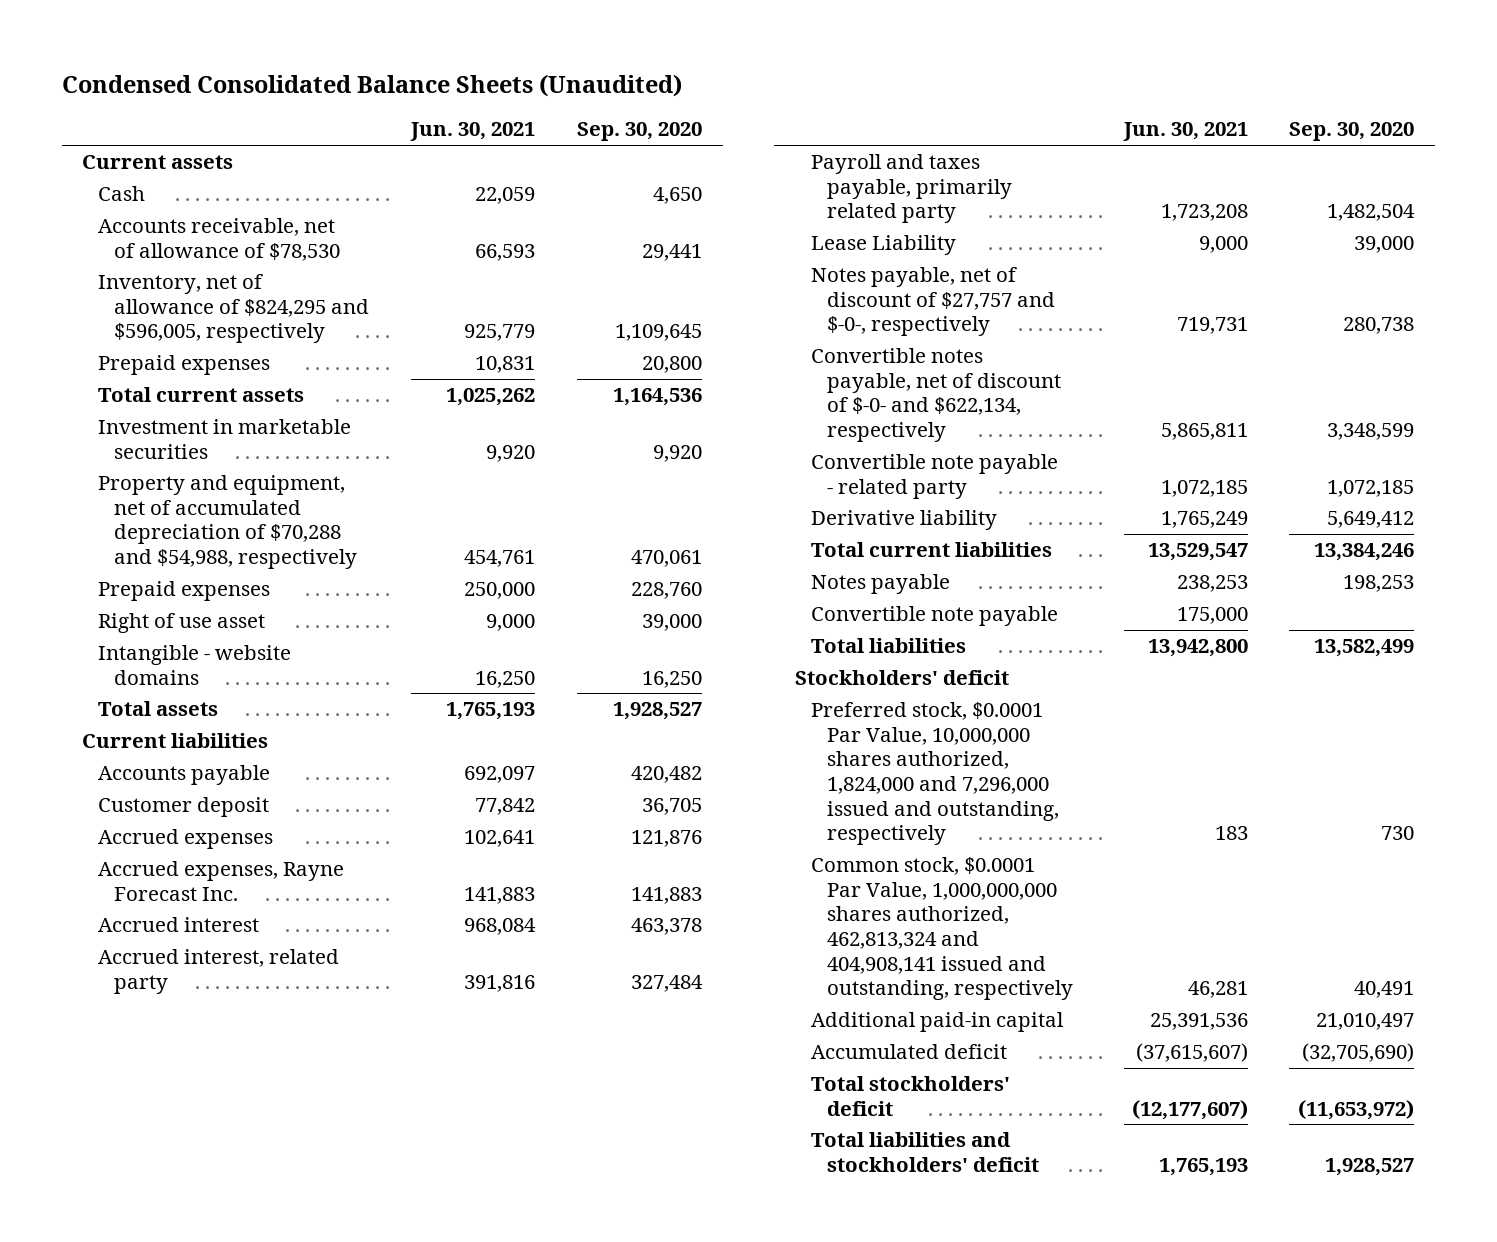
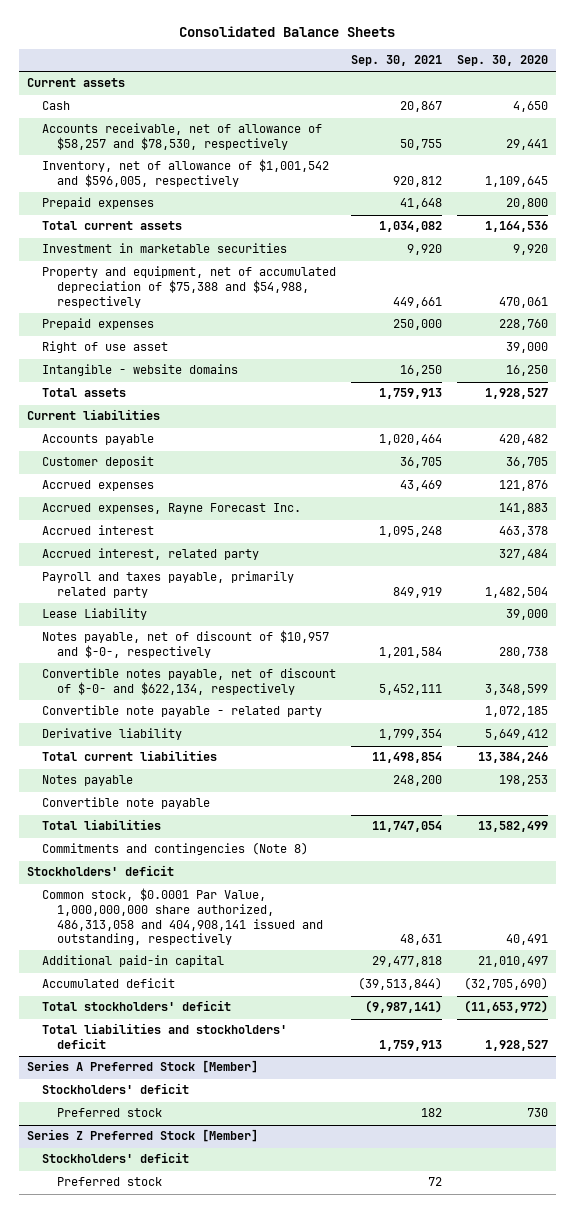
[61,73,682,97] Condensed Consolidated Balance Sheets (Unaudited) -> [179,26,396,38] Consolidated Balance Sheets
[410,122,536,142] Jun. 30, 2021 -> none
none -> [351,55,443,67] Sep. 30, 2021
[98,218,341,261] Accounts receivable, net of allowance of $78,530 -> [42,123,323,151] Accounts receivable, net of allowance of $58,257 and $78,530, respectively
[98,274,370,344] Inventory, net of allowance of $824,295 and $596,005, respectively -> [42,159,330,188] Inventory, net of allowance of $1,001,542 and $596,005, respectively
[98,475,358,569] Property and equipment, net of accumulated depreciation of $70,288 and $54,988, respectively -> [42,266,337,308] Property and equipment, net of accumulated depreciation of $75,388 and $54,988, respectively
[810,267,1055,337] Notes payable, net of discount of $27,757 and $-0-, respectively -> [42,630,330,659] Notes payable, net of discount of $10,957 and $-0-, respectively
none -> [42,842,309,856] Commitments and contingencies (Note 8)
[810,702,1059,846] Preferred stock, $0.0001 Par Value, 10,000,000 shares authorized, 1,824,000 and 7,296,000 issued and outstanding, respectively -> none
[810,857,1073,1001] Common stock, $0.0001 Par Value, 1,000,000,000 shares authorized, 462,813,324 and 404,908,141 issued and outstanding, respectively -> [42,888,324,946] Common stock, $0.0001 Par Value, 1,000,000,000 share authorized, 486,313,058 and 404,908,141 issued and outstanding, respectively
none -> [26,1060,258,1074] Series A Preferred Stock [Member]
none -> [42,1083,190,1095] Stockholders' deficit
none -> [57,1108,163,1118] Preferred stock
none -> [26,1129,258,1143] Series Z Preferred Stock [Member]
none -> [42,1152,190,1164] Stockholders' deficit
none -> [57,1177,163,1187] Preferred stock

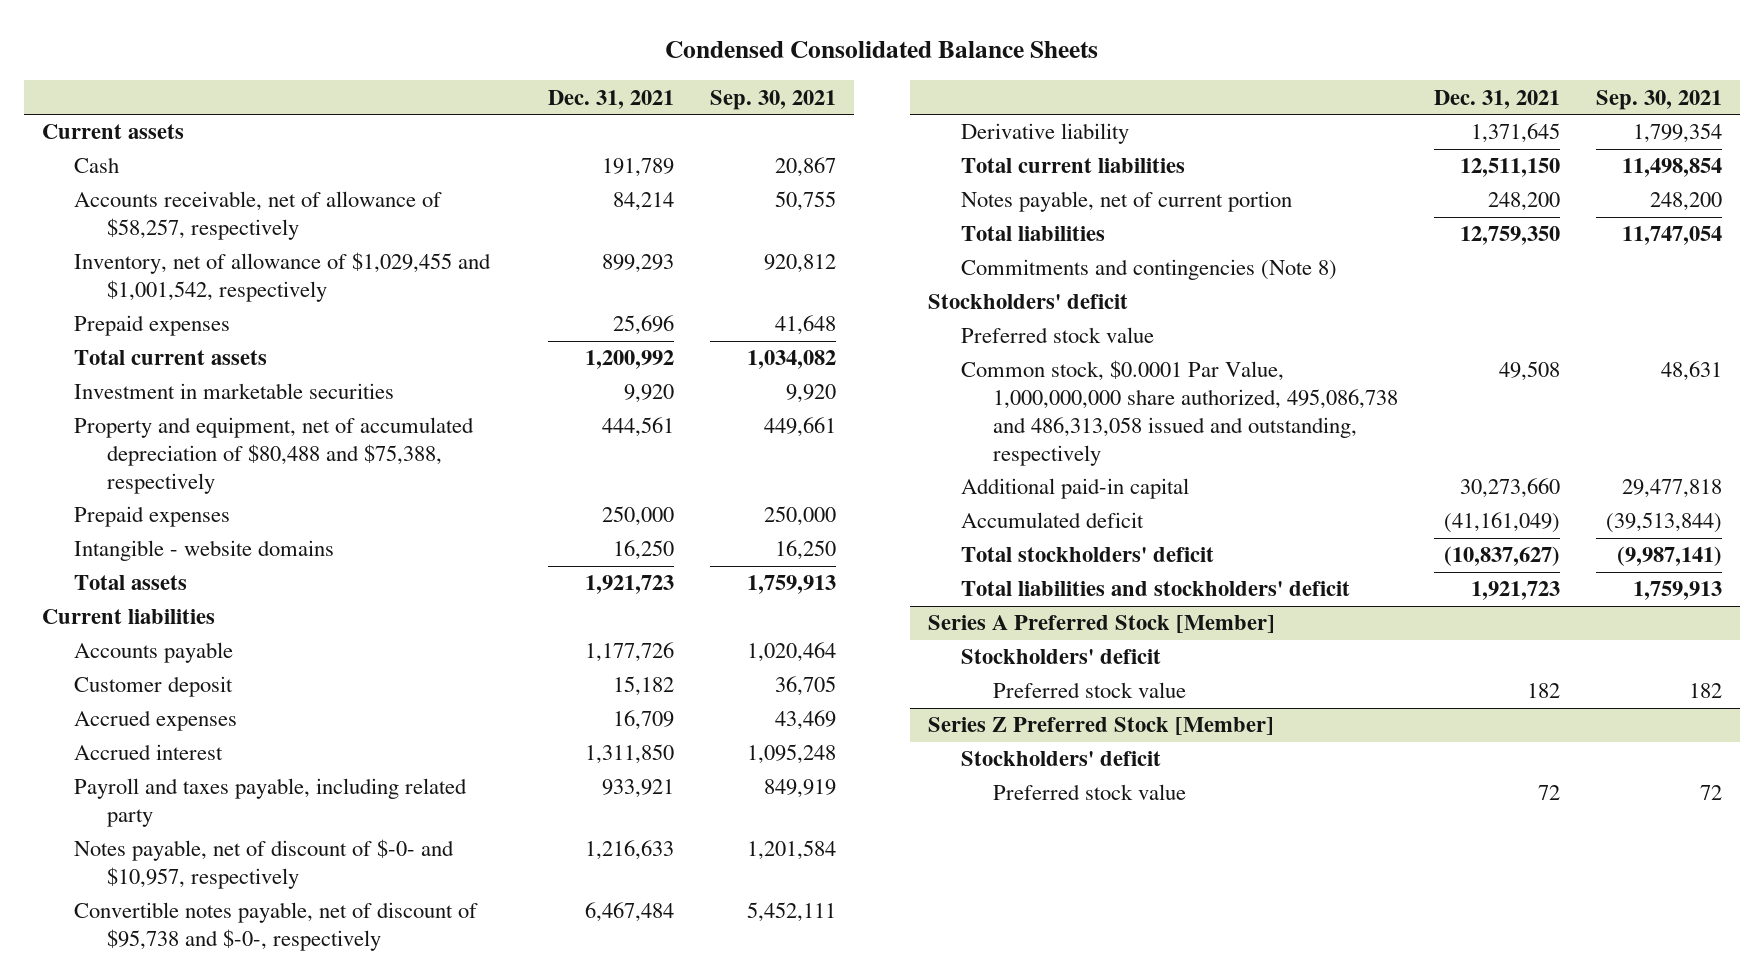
[179,26,396,38] Consolidated Balance Sheets -> [664,41,1098,59] Condensed Consolidated Balance Sheets
[457,55,549,67] Sep. 30, 2020 -> none
none -> [548,89,675,109] Dec. 31, 2021
[42,123,323,151] Accounts receivable, net of allowance of $58,257 and $78,530, respectively -> [74,191,443,241] Accounts receivable, net of allowance of $58,257, respectively
[42,159,330,188] Inventory, net of allowance of $1,001,542 and $596,005, respectively -> [74,252,492,303] Inventory, net of allowance of $1,029,455 and $1,001,542, respectively
[42,266,337,308] Property and equipment, net of accumulated depreciation of $75,388 and $54,988, respectively -> [74,417,475,495] Property and equipment, net of accumulated depreciation of $80,488 and $75,388, respectively
[42,341,169,354] Right of use asset -> none
[42,503,302,515] Accrued expenses, Rayne Forecast Inc. -> none
[42,548,260,561] Accrued interest, related party -> none
[42,608,148,621] Lease Liability -> none
[42,705,323,718] Convertible note payable - related party -> none
[42,571,295,599] Payroll and taxes payable, primarily related party -> [74,778,468,828] Payroll and taxes payable, including related party
[42,630,330,659] Notes payable, net of discount of $10,957 and $-0-, respectively -> [74,839,455,890] Notes payable, net of discount of $-0- and $10,957, respectively
[42,668,337,696] Convertible notes payable, net of discount of $-0- and $622,134, respectively -> [74,902,479,952] Convertible notes payable, net of discount of $95,738 and $-0-, respectively
[42,797,211,810] Convertible note payable -> none
[42,775,134,787] Notes payable -> [960,191,1292,213] Notes payable, net of current portion
none -> [960,327,1154,344] Preferred stock value
[42,888,324,946] Common stock, $0.0001 Par Value, 1,000,000,000 share authorized, 486,313,058 and 404,908,141 issued and outstanding, respectively -> [960,360,1399,466] Common stock, $0.0001 Par Value, 1,000,000,000 share authorized, 495,086,738 and 486,313,058 issued and outstanding, respectively
[57,1108,163,1118] Preferred stock -> [993,682,1187,699] Preferred stock value
[57,1177,163,1187] Preferred stock -> [993,784,1187,801] Preferred stock value

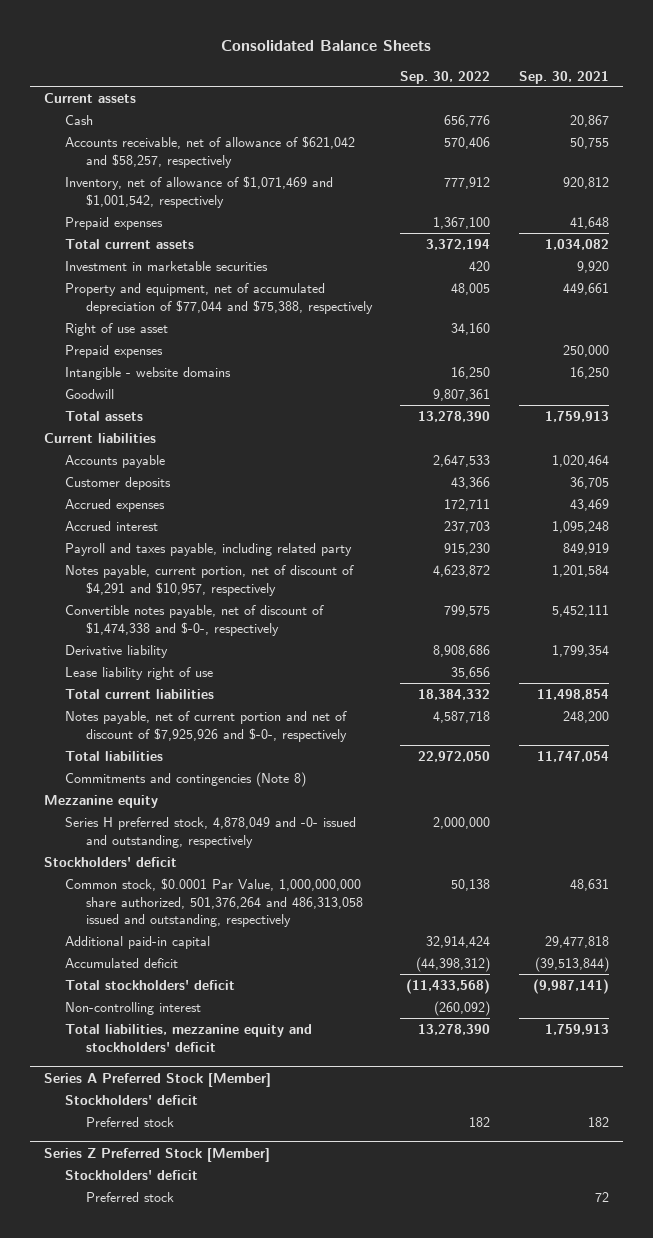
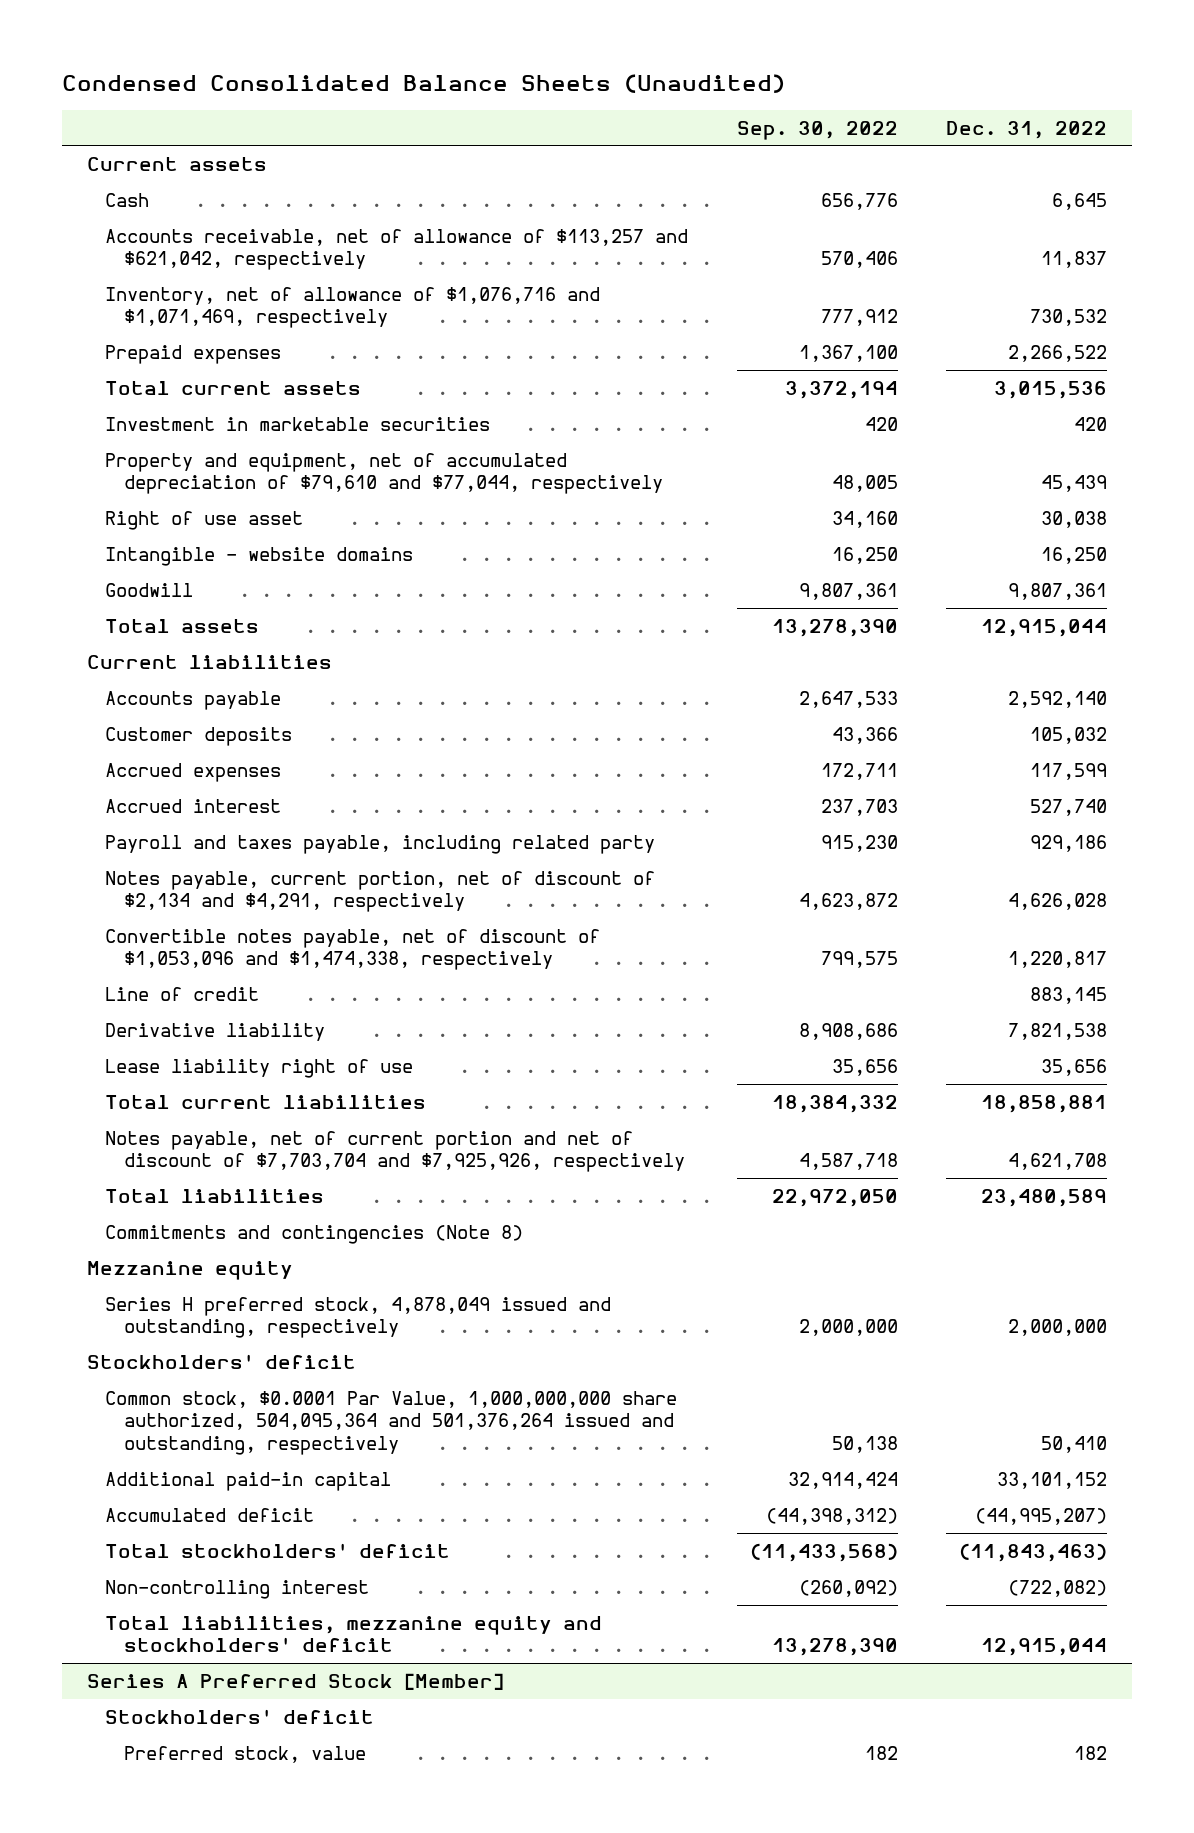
[221,40,432,52] Consolidated Balance Sheets -> [62,74,786,94] Condensed Consolidated Balance Sheets (Unaudited)
[518,70,609,84] Sep. 30, 2021 -> none
none -> [946,120,1108,139] Dec. 31, 2022
[64,135,355,168] Accounts receivable, net of allowance of $621,042 and $58,257, respectively -> [105,228,689,271] Accounts receivable, net of allowance of $113,257 and $621,042, respectively
[64,175,333,208] Inventory, net of allowance of $1,071,469 and $1,001,542, respectively -> [105,286,601,329] Inventory, net of allowance of $1,076,716 and $1,071,469, respectively
[64,282,373,314] Property and equipment, net of accumulated depreciation of $77,044 and $75,388, respectively -> [105,452,663,495] Property and equipment, net of accumulated depreciation of $79,610 and $77,044, respectively
[64,344,163,358] Prepaid expenses -> none
[64,564,354,596] Notes payable, current portion, net of discount of $4,291 and $10,957, respectively -> [105,870,656,913] Notes payable, current portion, net of discount of $2,134 and $4,291, respectively
[64,604,324,636] Convertible notes payable, net of discount of $1,474,338 and $-0-, respectively -> [105,928,601,971] Convertible notes payable, net of discount of $1,053,096 and $1,474,338, respectively
none -> [105,986,260,1001] Line of credit
[64,710,347,742] Notes payable, net of current portion and net of discount of $7,925,926 and $-0-, respectively -> [105,1130,685,1173] Notes payable, net of current portion and net of discount of $7,703,704 and $7,925,926, respectively
[64,816,356,848] Series H preferred stock, 4,878,049 and -0- issued and outstanding, respectively -> [105,1296,612,1339] Series H preferred stock, 4,878,049 issued and outstanding, respectively
[64,877,363,928] Common stock, $0.0001 Par Value, 1,000,000,000 share authorized, 501,376,264 and 486,313,058 issued and outstanding, respectively -> [105,1390,678,1455] Common stock, $0.0001 Par Value, 1,000,000,000 share authorized, 504,095,364 and 501,376,264 issued and outstanding, respectively
[43,1147,270,1162] Series Z Preferred Stock [Member] -> none
[64,1169,198,1180] Stockholders' deficit -> none
[85,1191,174,1202] Preferred stock -> none
[85,1116,174,1127] Preferred stock -> [123,1745,366,1763] Preferred stock, value

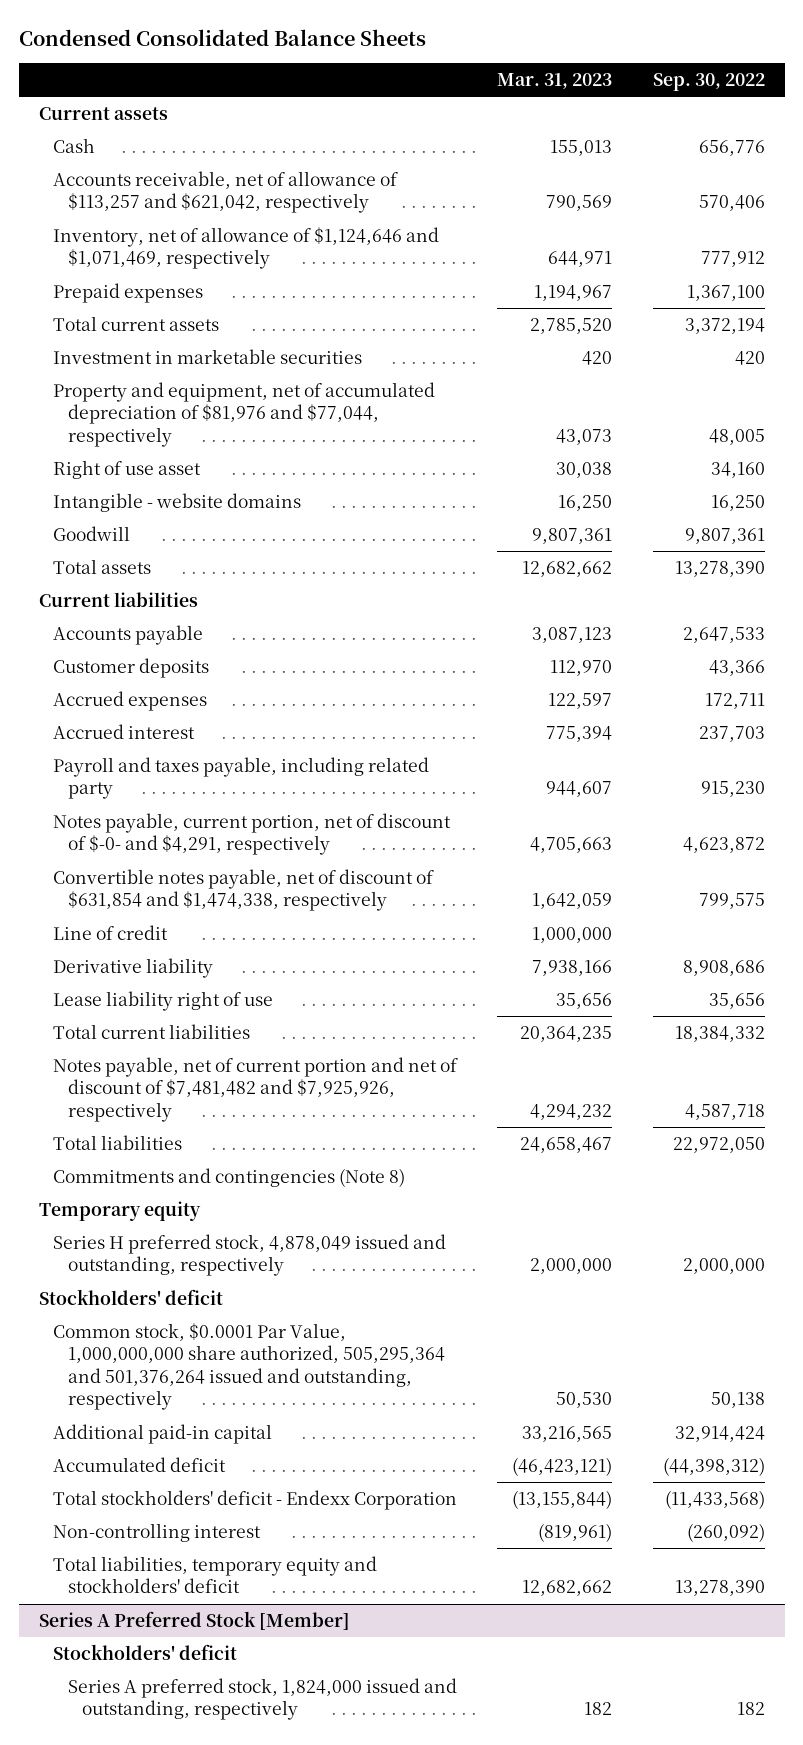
[62,74,786,94] Condensed Consolidated Balance Sheets (Unaudited) -> [18,28,426,46] Condensed Consolidated Balance Sheets
[946,120,1108,139] Dec. 31, 2022 -> none
none -> [497,73,613,90] Mar. 31, 2023
[105,286,601,329] Inventory, net of allowance of $1,076,716 and $1,071,469, respectively -> [53,227,440,270] Inventory, net of allowance of $1,124,646 and $1,071,469, respectively
[105,452,663,495] Property and equipment, net of accumulated depreciation of $79,610 and $77,044, respectively -> [53,382,436,447] Property and equipment, net of accumulated depreciation of $81,976 and $77,044, respectively
[105,870,656,913] Notes payable, current portion, net of discount of $2,134 and $4,291, respectively -> [53,813,452,856] Notes payable, current portion, net of discount of $-0- and $4,291, respectively
[105,928,601,971] Convertible notes payable, net of discount of $1,053,096 and $1,474,338, respectively -> [53,869,435,912] Convertible notes payable, net of discount of $631,854 and $1,474,338, respectively
[105,1130,685,1173] Notes payable, net of current portion and net of discount of $7,703,704 and $7,925,926, respectively -> [53,1057,459,1122] Notes payable, net of current portion and net of discount of $7,481,482 and $7,925,926, respectively
[86,1260,293,1280] Mezzanine equity -> [38,1201,201,1222] Temporary equity
[105,1390,678,1455] Common stock, $0.0001 Par Value, 1,000,000,000 share authorized, 504,095,364 and 501,376,264 issued and outstanding, respectively -> [53,1323,445,1411] Common stock, $0.0001 Par Value, 1,000,000,000 share authorized, 505,295,364 and 501,376,264 issued and outstanding, respectively
[105,1542,451,1558] Total stockholders' deficit -> [53,1490,458,1511] Total stockholders' deficit - Endexx Corporation
[105,1615,603,1653] Total liabilities, mezzanine equity and stockholders' deficit -> [53,1556,378,1594] Total liabilities, temporary equity and stockholders' deficit
[123,1745,366,1763] Preferred stock, value -> [67,1678,457,1721] Series A preferred stock, 1,824,000 issued and outstanding, respectively

